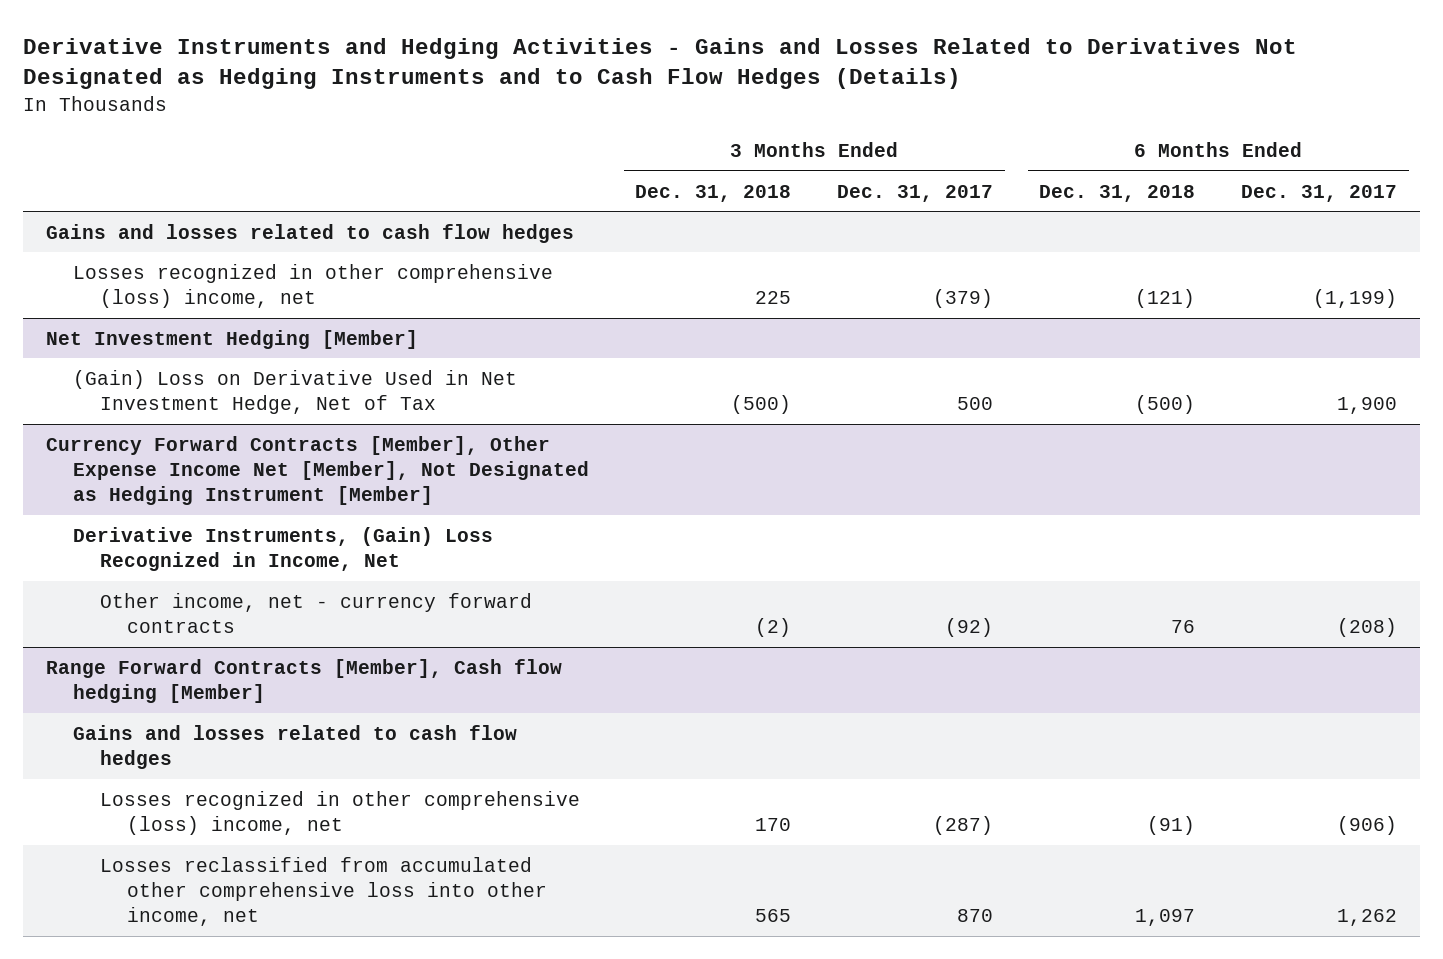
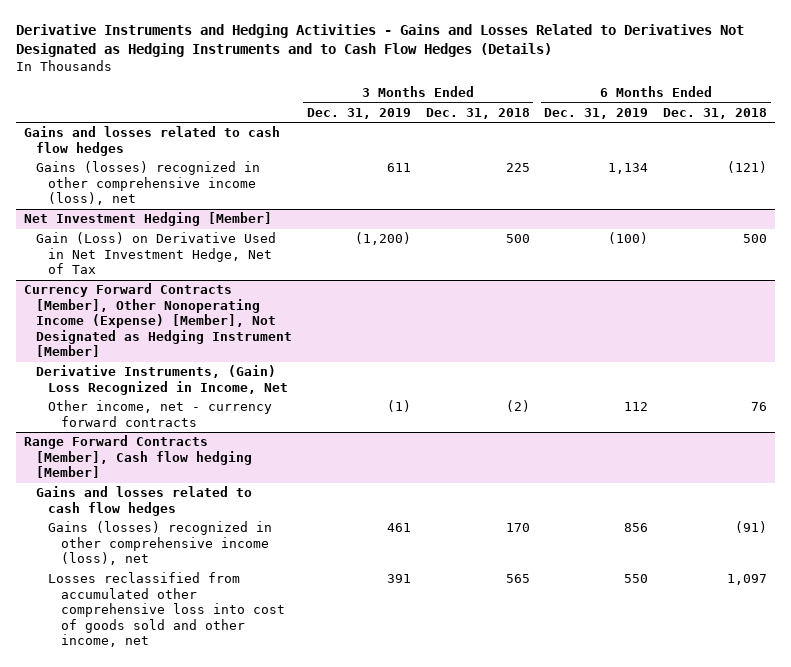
[837,184,994,202] Dec. 31, 2017 -> none
[1241,184,1398,202] Dec. 31, 2017 -> none
none -> [306,107,411,119] Dec. 31, 2019
none -> [544,107,649,119] Dec. 31, 2019
[73,263,554,308] Losses recognized in other comprehensive (loss) income, net -> [36,161,261,206] Gains (losses) recognized in other comprehensive income (loss), net
[73,369,518,414] (Gain) Loss on Derivative Used in Net Investment Hedge, Net of Tax -> [36,232,277,275] Gain (Loss) on Derivative Used in Net Investment Hedge, Net of Tax
[731,394,792,414] (500) -> [505,234,530,244] 500
[1135,394,1196,414] (500) -> [743,234,768,244] 500
[45,435,590,506] Currency Forward Contracts [Member], Other Expense Income Net [Member], Not Designated as Hedging Instrument [Member] -> [23,283,293,358] Currency Forward Contracts [Member], Other Nonoperating Income (Expense) [Member], Not Designated as Hedging Instrument [Member]
[100,790,581,835] Losses recognized in other comprehensive (loss) income, net -> [48,521,273,566] Gains (losses) recognized in other comprehensive income (loss), net
[100,856,548,927] Losses reclassified from accumulated other comprehensive loss into other income, net -> [48,572,285,648] Losses reclassified from accumulated other comprehensive loss into cost of goods sold and other income, net

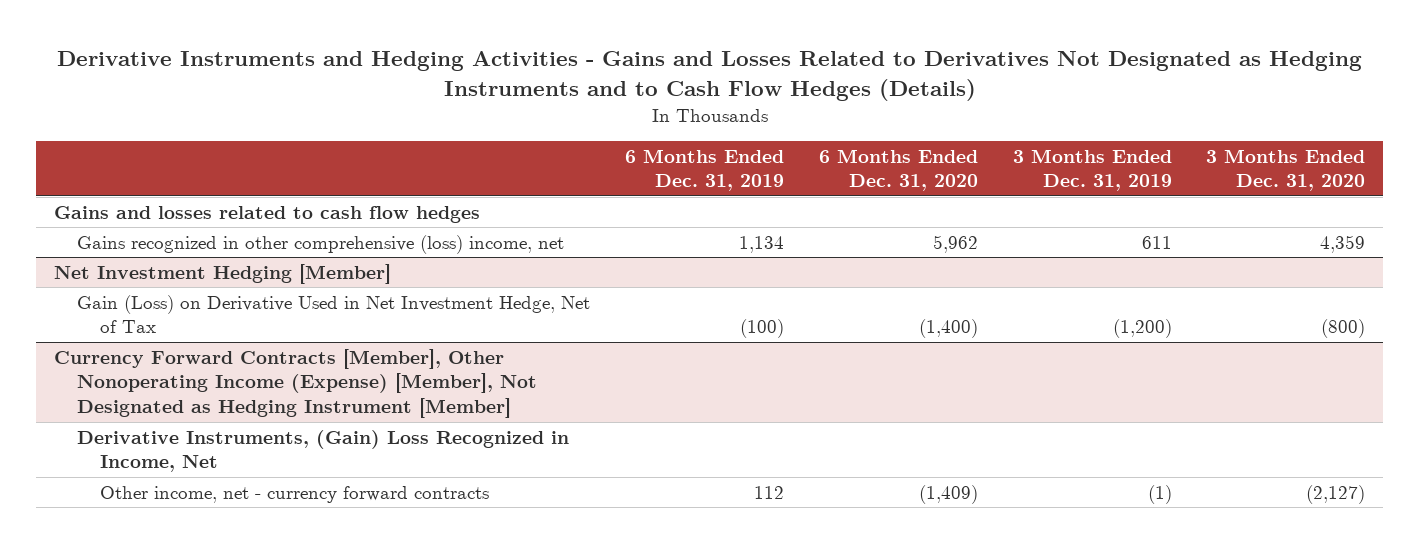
[425,107,530,119] Dec. 31, 2018 -> none
[663,107,768,119] Dec. 31, 2018 -> none
none -> [818,148,978,192] 6 Months Ended Dec. 31, 2020
none -> [1206,148,1366,192] 3 Months Ended Dec. 31, 2020
[36,161,261,206] Gains (losses) recognized in other comprehensive income (loss), net -> [76,234,564,254] Gains recognized in other comprehensive (loss) income, net
[23,435,253,479] Range Forward Contracts [Member], Cash flow hedging [Member] -> none
[36,486,253,516] Gains and losses related to cash flow hedges -> none
[48,521,273,566] Gains (losses) recognized in other comprehensive income (loss), net -> none
[48,572,285,648] Losses reclassified from accumulated other comprehensive loss into cost of goods sold and other income, net -> none

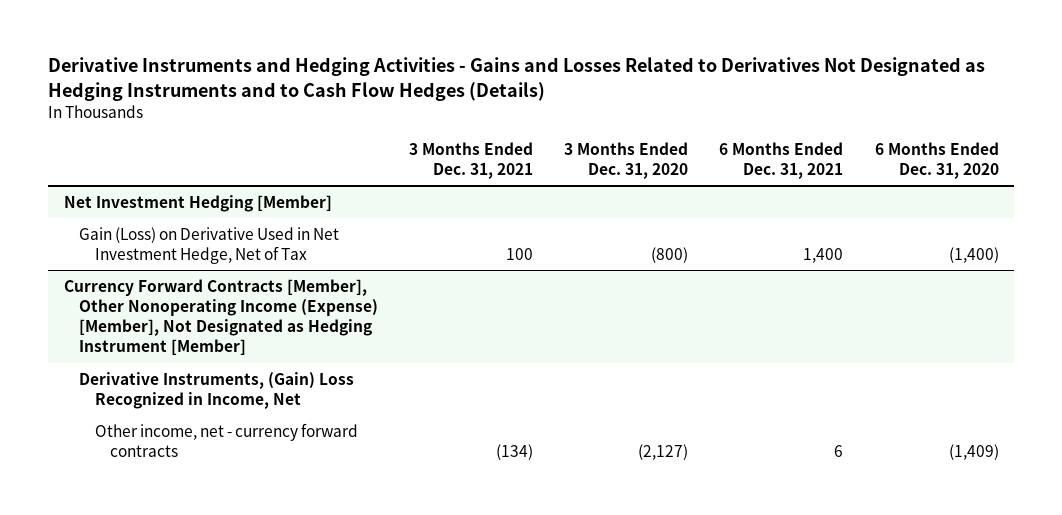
[624,148,784,192] 6 Months Ended Dec. 31, 2019 -> none
[1012,148,1172,192] 3 Months Ended Dec. 31, 2019 -> none
none -> [409,141,534,180] 3 Months Ended Dec. 31, 2021
none -> [719,141,844,180] 6 Months Ended Dec. 31, 2021
[53,205,480,223] Gains and losses related to cash flow hedges -> none
[76,234,564,254] Gains recognized in other comprehensive (loss) income, net -> none

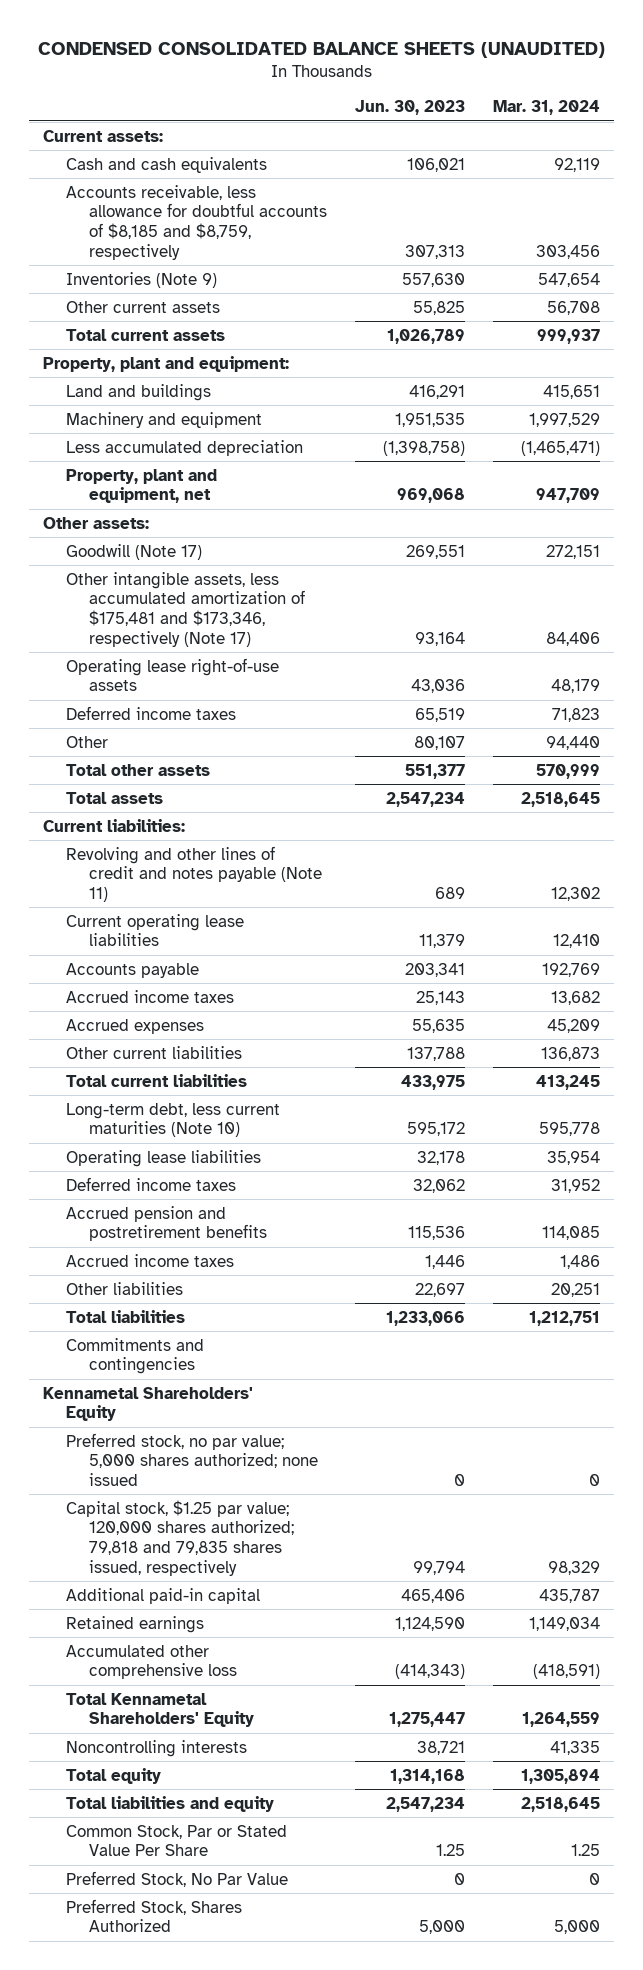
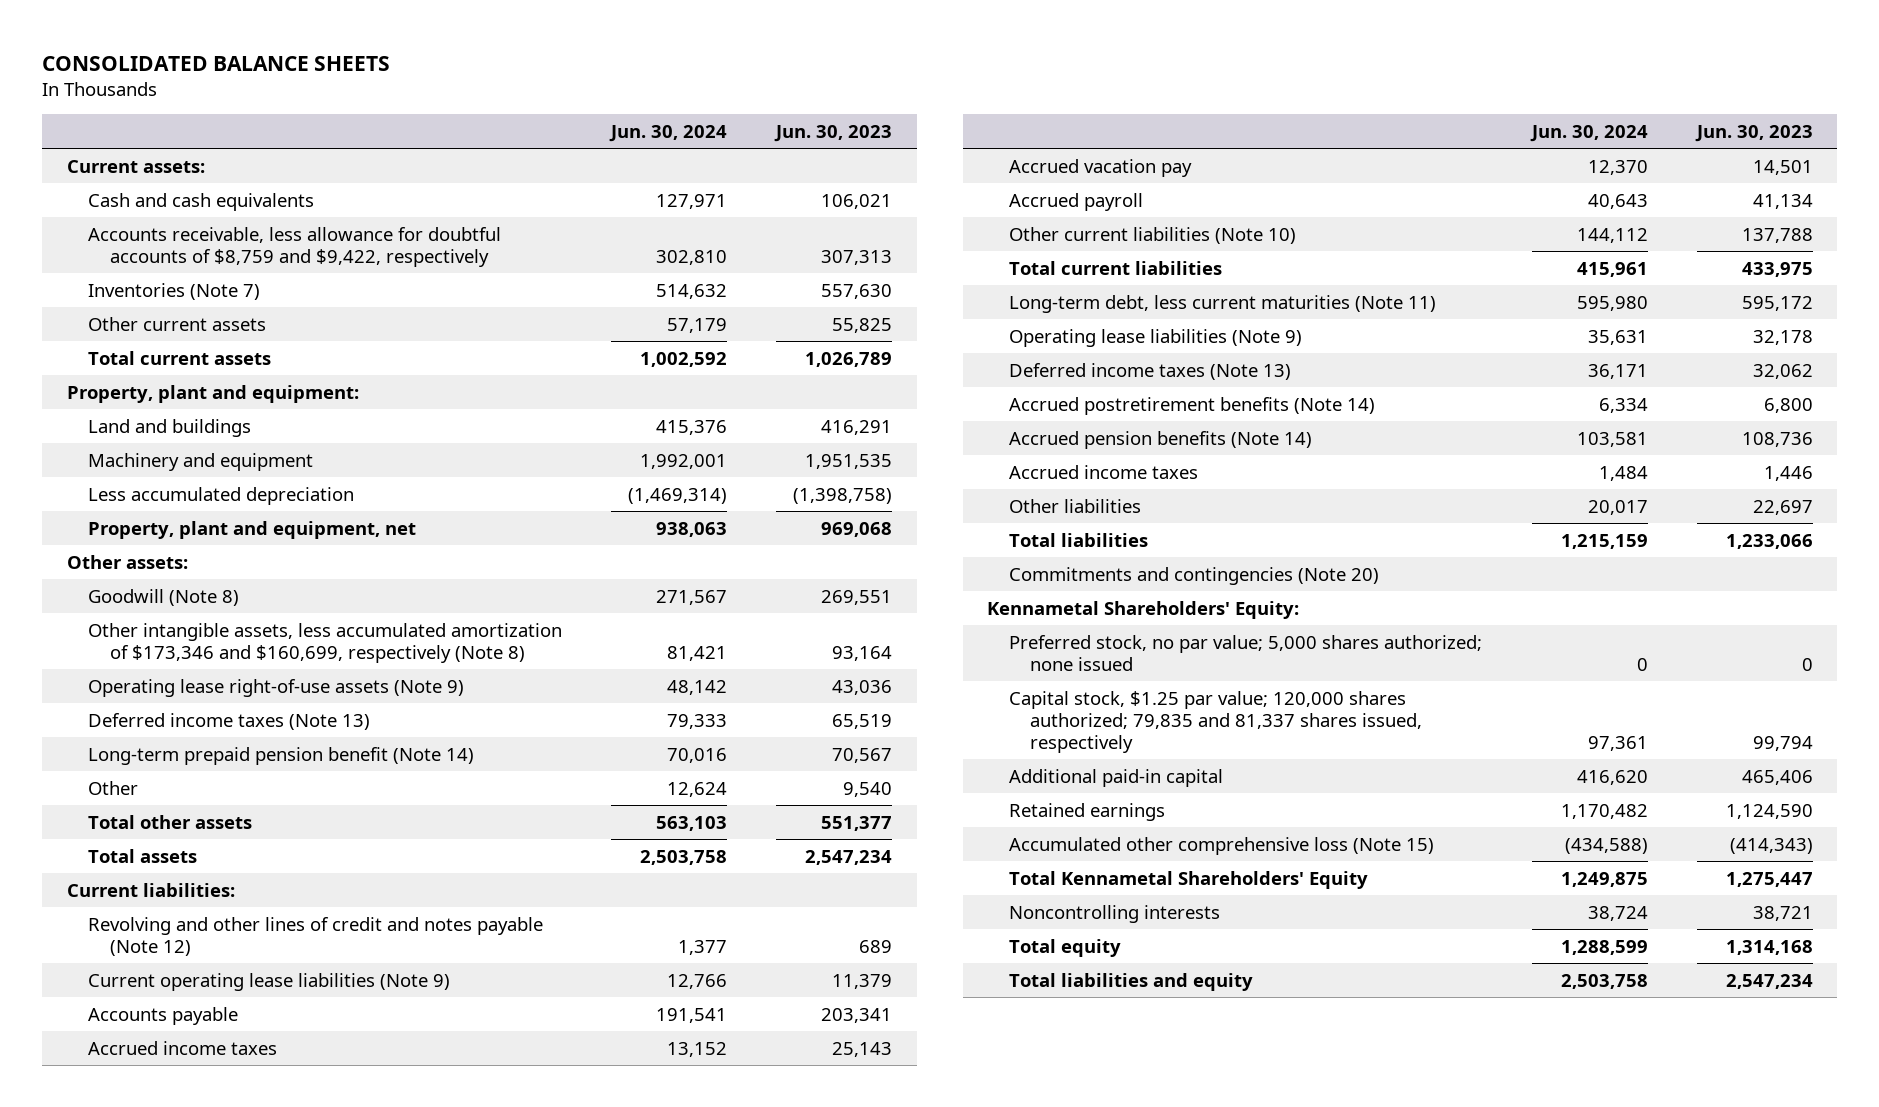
[37,41,605,58] CONDENSED CONSOLIDATED BALANCE SHEETS (UNAUDITED) -> [42,55,391,71] CONSOLIDATED BALANCE SHEETS
[493,100,601,116] Mar. 31, 2024 -> none
none -> [609,124,728,142] Jun. 30, 2024
[66,184,328,260] Accounts receivable, less allowance for doubtful accounts of $8,185 and $8,759, respectively -> [88,226,502,267] Accounts receivable, less allowance for doubtful accounts of $8,759 and $9,422, respectively
[66,271,218,288] Inventories (Note 9) -> [88,282,261,300] Inventories (Note 7)
[66,543,203,560] Goodwill (Note 17) -> [88,588,240,606] Goodwill (Note 8)
[66,571,306,647] Other intangible assets, less accumulated amortization of $175,481 and $173,346, respectively (Note 17) -> [88,622,563,663] Other intangible assets, less accumulated amortization of $173,346 and $160,699, respectively (Note 8)
[66,657,280,692] Operating lease right-of-use assets -> [88,678,465,697] Operating lease right-of-use assets (Note 9)
[66,705,237,720] Deferred income taxes -> [88,712,371,730] Deferred income taxes (Note 13)
none -> [88,746,475,765] Long-term prepaid pension benefit (Note 14)
[414,735,466,750] 80,107 -> [843,781,893,797] 9,540
[66,845,323,902] Revolving and other lines of credit and notes payable (Note 11) -> [88,916,544,956] Revolving and other lines of credit and notes payable (Note 12)
[66,913,245,947] Current operating lease liabilities -> [88,972,451,991] Current operating lease liabilities (Note 9)
[66,1018,205,1034] Accrued expenses -> none
none -> [1008,158,1192,177] Accrued vacation pay
none -> [1008,192,1143,211] Accrued payroll
[66,1045,243,1059] Other current liabilities -> [1008,226,1296,244] Other current liabilities (Note 10)
[66,1205,268,1242] Accrued pension and postretirement benefits -> none
[66,1102,281,1138] Long-term debt, less current maturities (Note 10) -> [1008,294,1436,313] Long-term debt, less current maturities (Note 11)
[66,1149,262,1167] Operating lease liabilities -> [1008,328,1302,347] Operating lease liabilities (Note 9)
[66,1176,237,1191] Deferred income taxes -> [1008,362,1291,380] Deferred income taxes (Note 13)
none -> [1008,396,1375,415] Accrued postretirement benefits (Note 14)
none -> [1008,430,1312,449] Accrued pension benefits (Note 14)
[66,1337,205,1375] Commitments and contingencies -> [1008,566,1379,585] Commitments and contingencies (Note 20)
[43,1386,254,1422] Kennametal Shareholders' Equity -> [987,600,1300,619] Kennametal Shareholders' Equity:
[66,1499,295,1576] Capital stock, $1.25 par value; 120,000 shares authorized; 79,818 and 79,835 shares issued, respectively -> [1008,690,1423,753] Capital stock, $1.25 par value; 120,000 shares authorized; 79,835 and 81,337 shares issued, respectively
[66,1644,238,1680] Accumulated other comprehensive loss -> [1008,836,1434,855] Accumulated other comprehensive loss (Note 15)
[66,1824,288,1857] Common Stock, Par or Stated Value Per Share -> none
[66,1870,289,1887] Preferred Stock, No Par Value -> none
[66,1898,243,1933] Preferred Stock, Shares Authorized -> none

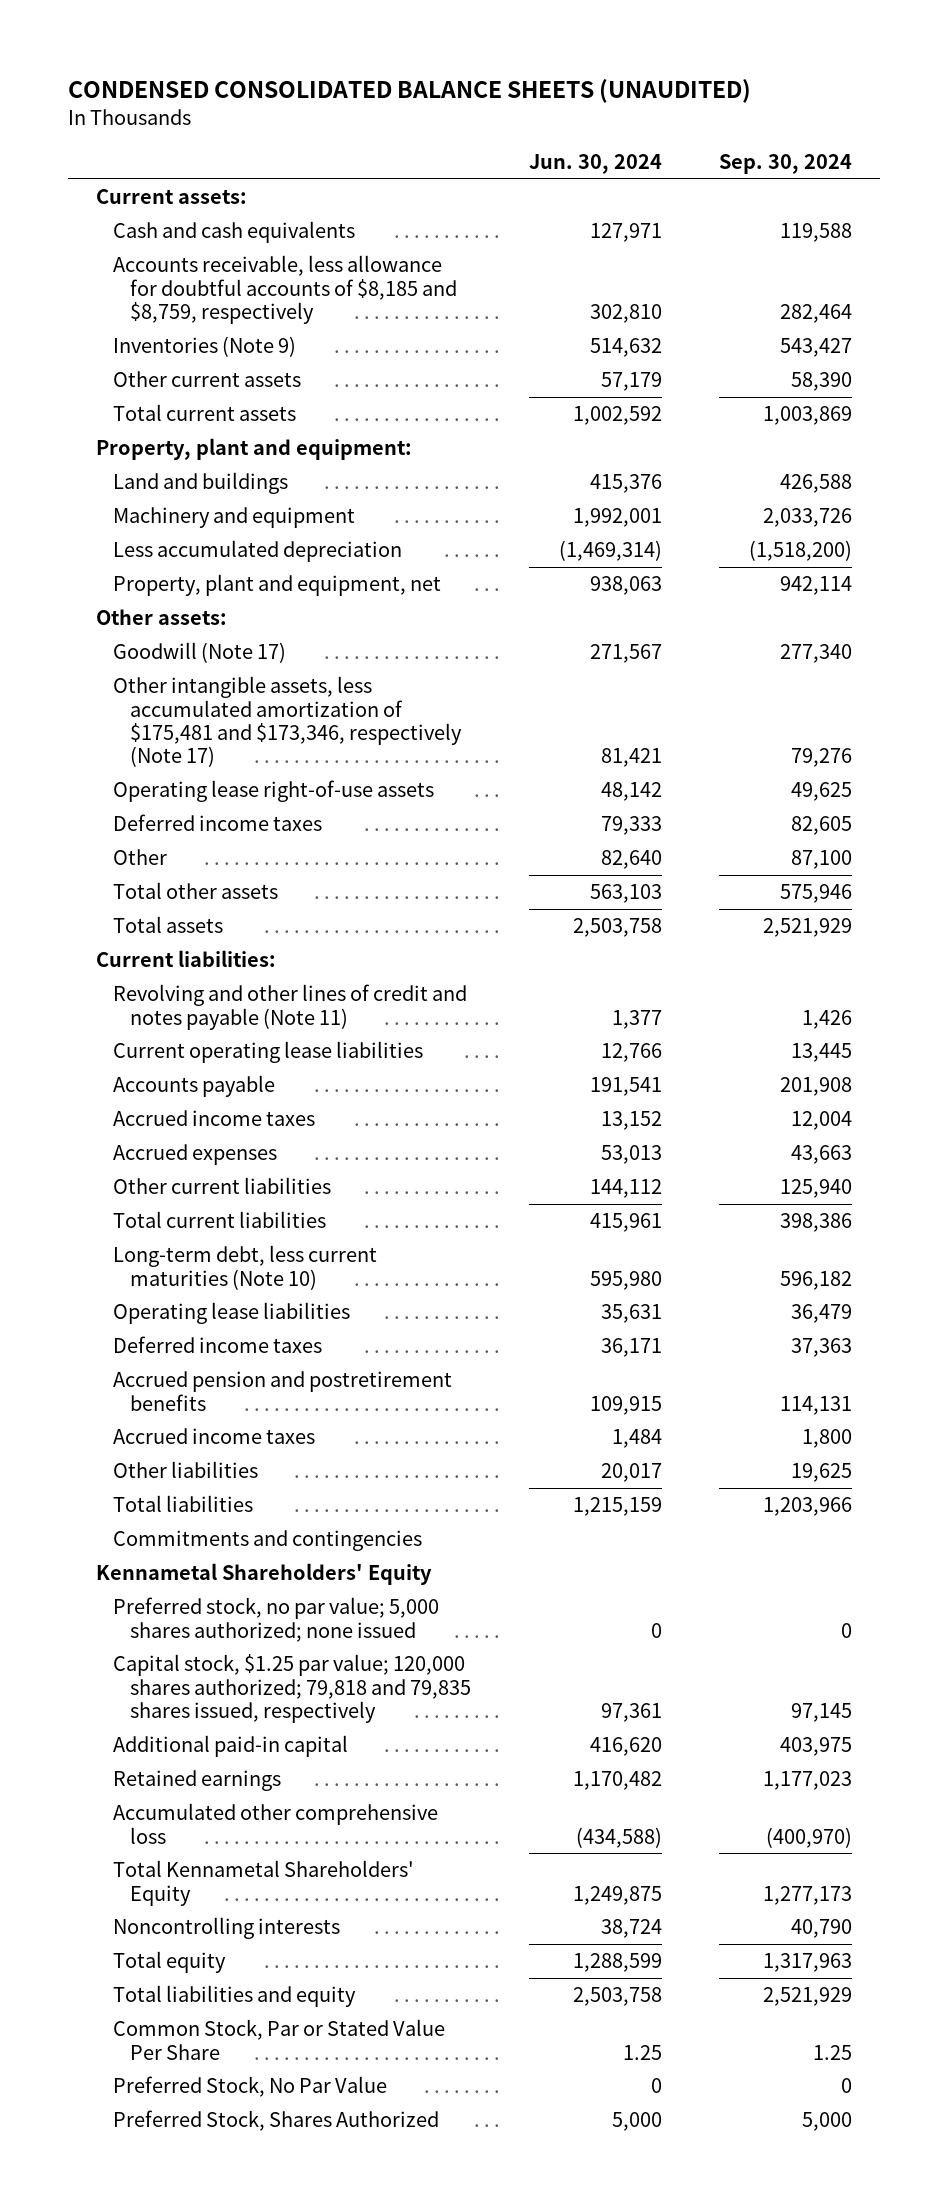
[42,55,391,71] CONSOLIDATED BALANCE SHEETS -> [67,79,751,104] CONDENSED CONSOLIDATED BALANCE SHEETS (UNAUDITED)
[774,124,893,142] Jun. 30, 2023 -> none
none -> [718,154,852,175] Sep. 30, 2024
[88,226,502,267] Accounts receivable, less allowance for doubtful accounts of $8,759 and $9,422, respectively -> [113,255,458,324] Accounts receivable, less allowance for doubtful accounts of $8,185 and $8,759, respectively
[88,282,261,300] Inventories (Note 7) -> [113,336,297,358] Inventories (Note 9)
[88,746,475,765] Long-term prepaid pension benefit (Note 14) -> none
[88,588,240,606] Goodwill (Note 8) -> [113,642,287,664] Goodwill (Note 17)
[88,622,563,663] Other intangible assets, less accumulated amortization of $173,346 and $160,699, respectively (Note 8) -> [113,676,463,768] Other intangible assets, less accumulated amortization of $175,481 and $173,346, respectively (Note 17)
[88,678,465,697] Operating lease right-of-use assets (Note 9) -> [113,780,435,803] Operating lease right-of-use assets
[88,712,371,730] Deferred income taxes (Note 13) -> [113,814,323,832] Deferred income taxes
[667,781,728,797] 12,624 -> [600,850,662,870] 82,640
[88,916,544,956] Revolving and other lines of credit and notes payable (Note 12) -> [113,984,468,1030] Revolving and other lines of credit and notes payable (Note 11)
[88,972,451,991] Current operating lease liabilities (Note 9) -> [113,1041,424,1064] Current operating lease liabilities
[1008,158,1192,177] Accrued vacation pay -> none
[1008,192,1143,211] Accrued payroll -> none
none -> [113,1144,278,1166] Accrued expenses
[1008,226,1296,244] Other current liabilities (Note 10) -> [113,1177,332,1195] Other current liabilities
[1008,396,1375,415] Accrued postretirement benefits (Note 14) -> none
[1008,430,1312,449] Accrued pension benefits (Note 14) -> none
[1008,294,1436,313] Long-term debt, less current maturities (Note 11) -> [113,1245,378,1290] Long-term debt, less current maturities (Note 10)
[1008,328,1302,347] Operating lease liabilities (Note 9) -> [113,1302,351,1325] Operating lease liabilities
[1008,362,1291,380] Deferred income taxes (Note 13) -> [113,1336,323,1354] Deferred income taxes
none -> [113,1371,453,1411] Accrued pension and postretirement benefits
[1008,566,1379,585] Commitments and contingencies (Note 20) -> [113,1530,423,1552] Commitments and contingencies
[987,600,1300,619] Kennametal Shareholders' Equity: -> [96,1563,433,1586] Kennametal Shareholders' Equity
[1008,690,1423,753] Capital stock, $1.25 par value; 120,000 shares authorized; 79,835 and 81,337 shares issued, respectively -> [113,1654,472,1723] Capital stock, $1.25 par value; 120,000 shares authorized; 79,818 and 79,835 shares issued, respectively
[1008,836,1434,855] Accumulated other comprehensive loss (Note 15) -> [113,1803,439,1844] Accumulated other comprehensive loss
none -> [113,2019,446,2060] Common Stock, Par or Stated Value Per Share
none -> [113,2076,388,2098] Preferred Stock, No Par Value
none -> [113,2110,440,2132] Preferred Stock, Shares Authorized

